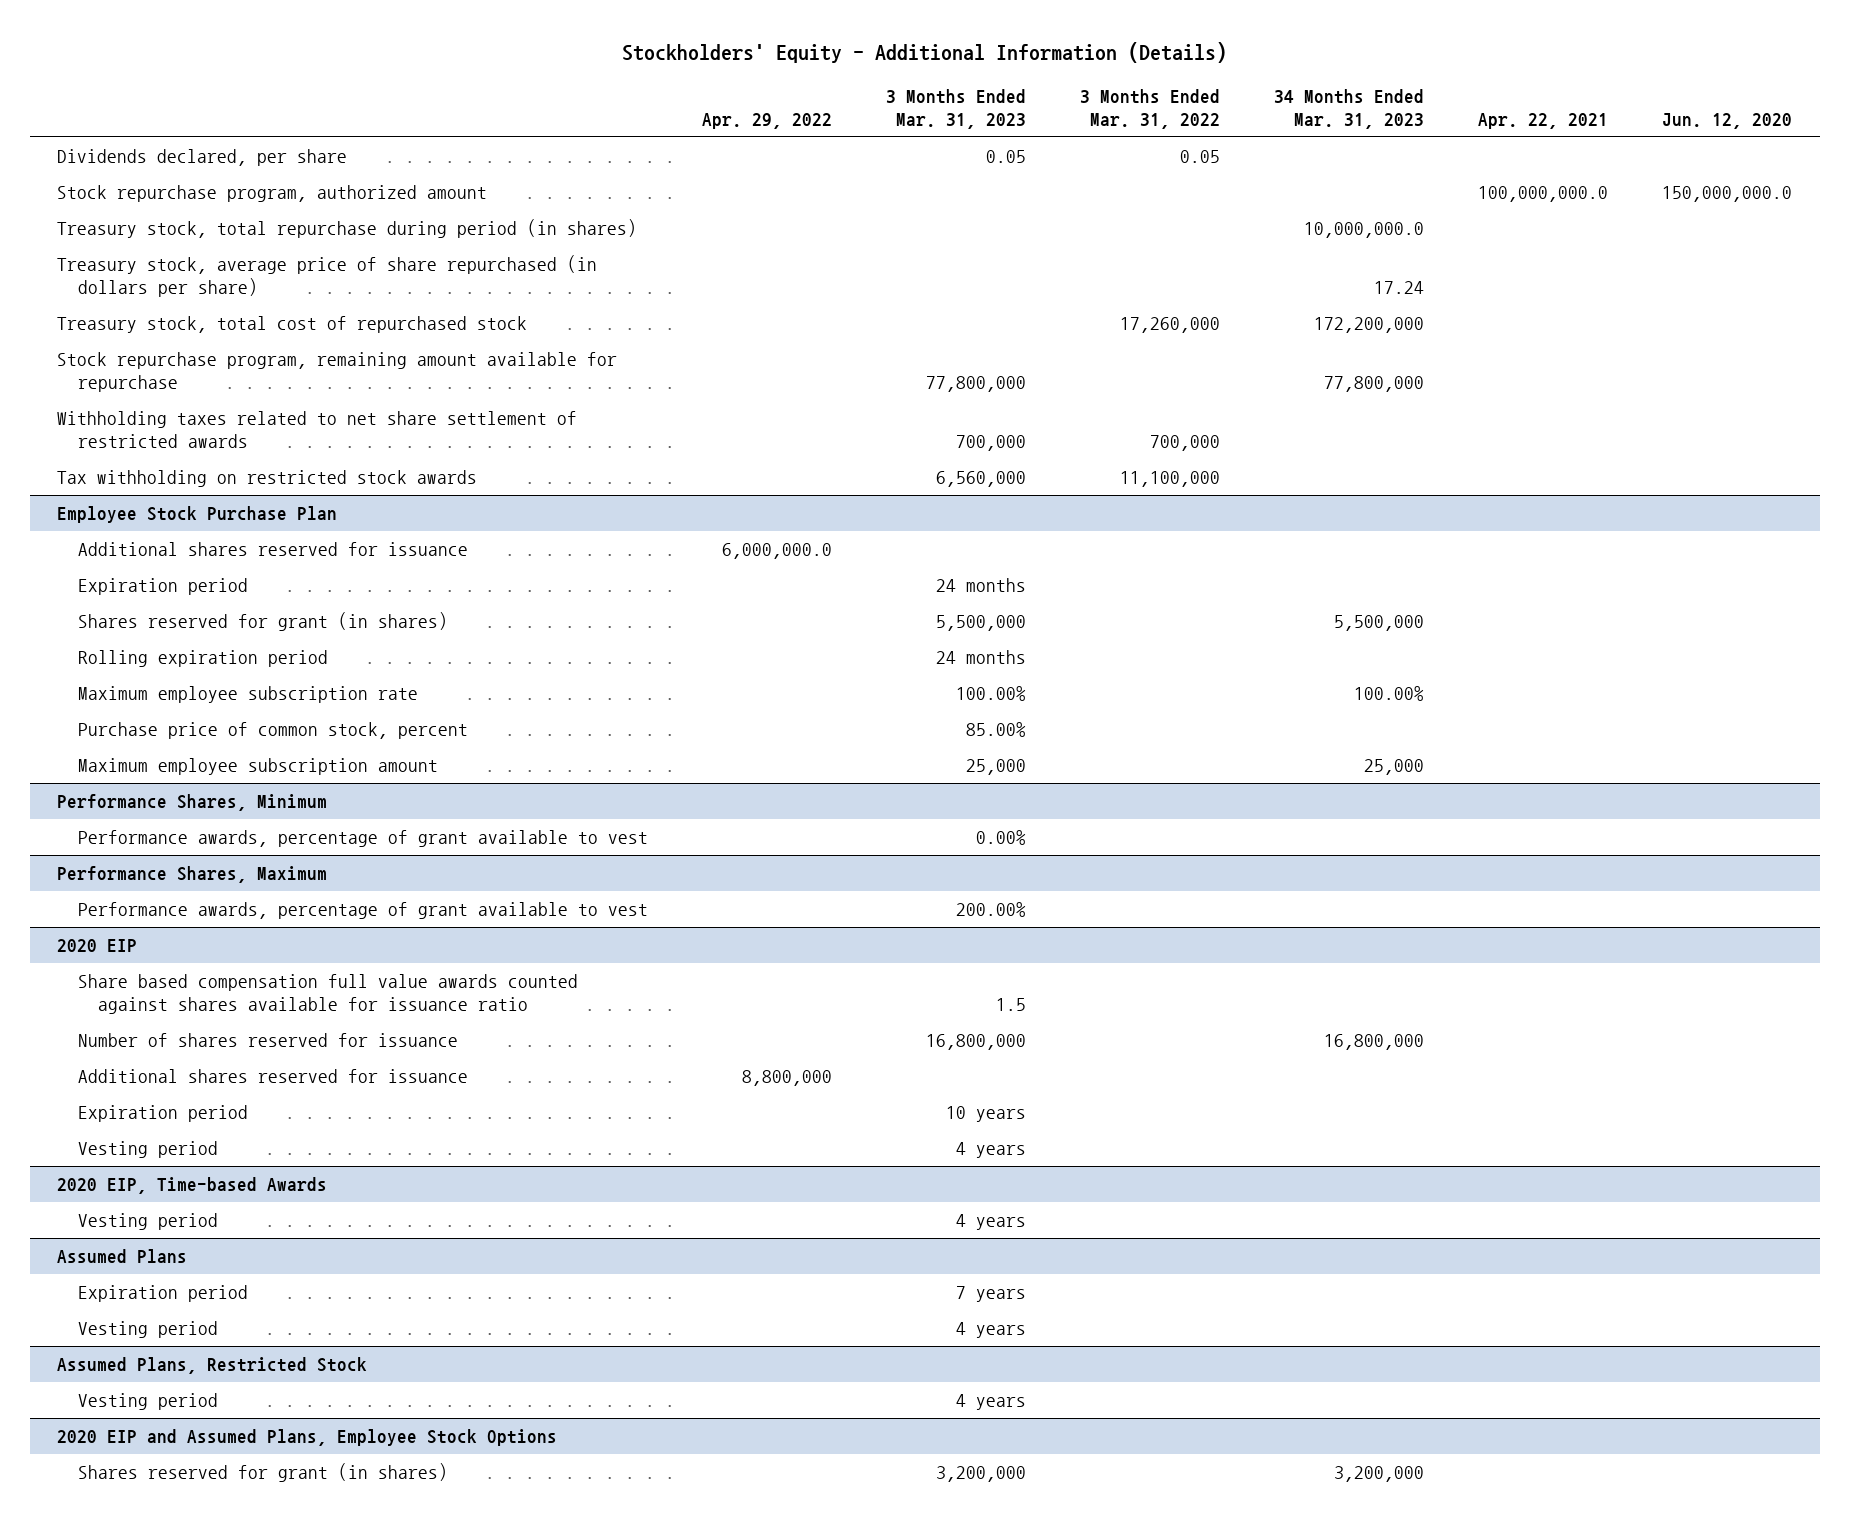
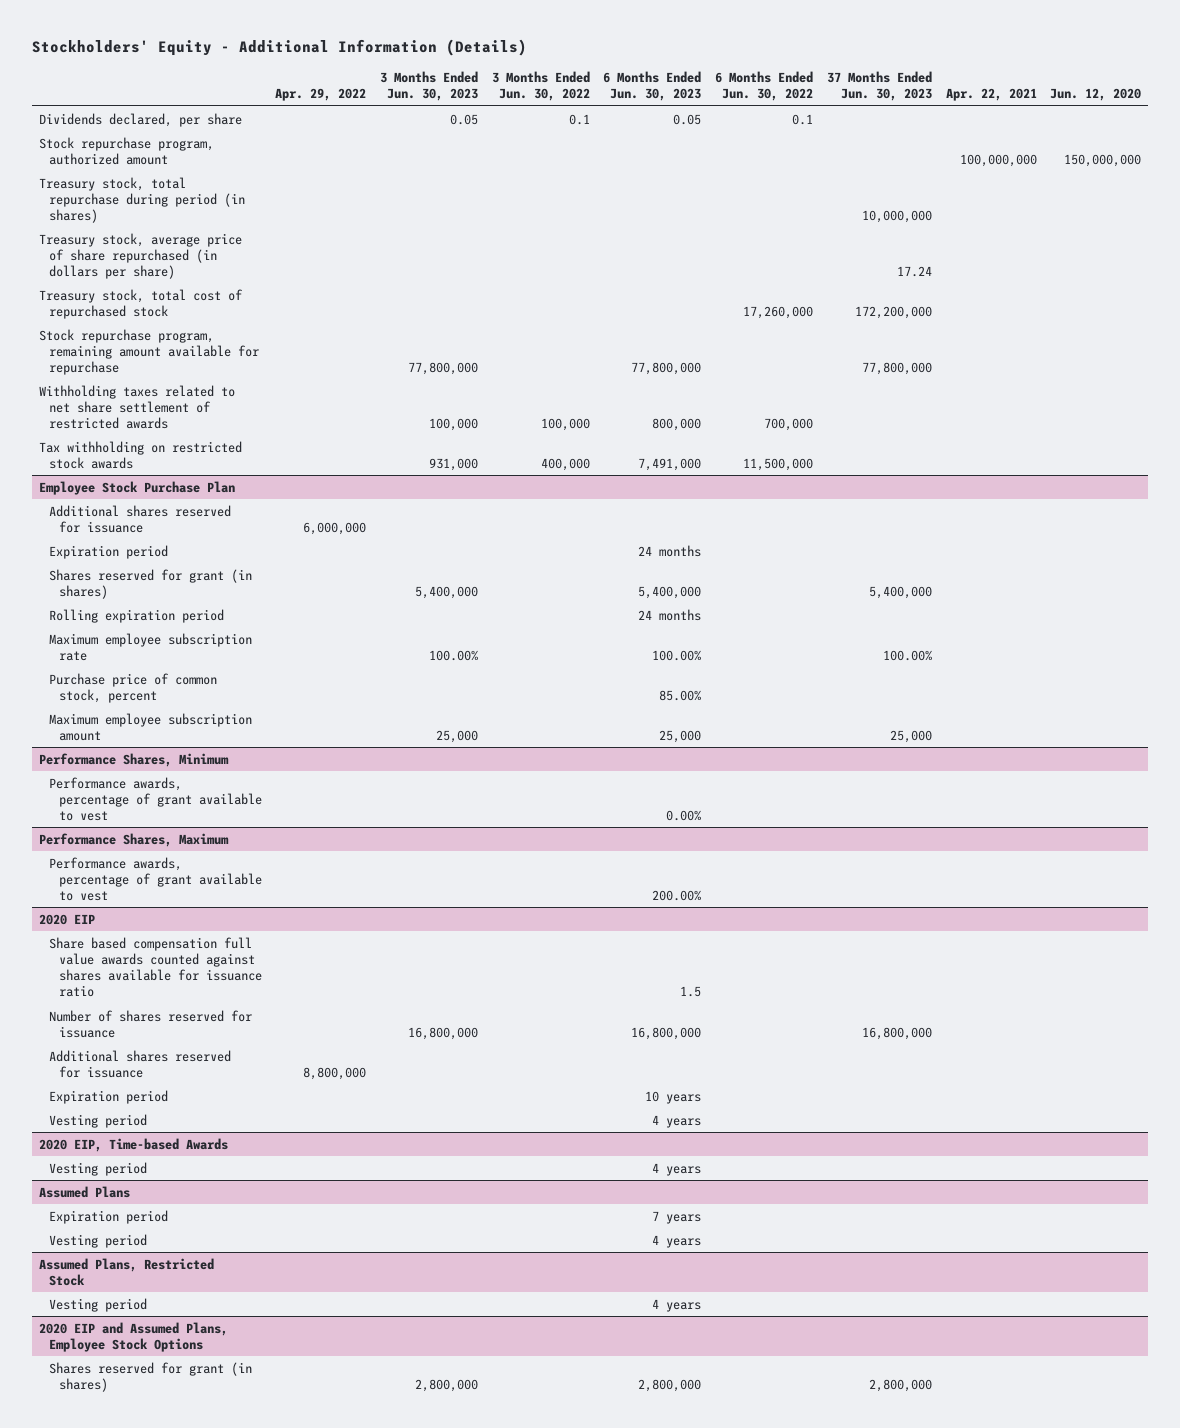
[886,88,1027,129] 3 Months Ended Mar. 31, 2023 -> none
[1080,88,1221,129] 3 Months Ended Mar. 31, 2022 -> none
[1274,88,1425,129] 34 Months Ended Mar. 31, 2023 -> none
none -> [379,71,478,102] 3 Months Ended Jun. 30, 2023
none -> [491,71,590,102] 3 Months Ended Jun. 30, 2022
none -> [603,71,702,102] 6 Months Ended Jun. 30, 2023
none -> [715,71,814,102] 6 Months Ended Jun. 30, 2022
none -> [826,71,932,102] 37 Months Ended Jun. 30, 2023
[1478,186,1609,203] 100,000,000.0 -> [959,153,1037,167] 100,000,000
[1662,186,1793,203] 150,000,000.0 -> [1064,153,1142,167] 150,000,000
[721,543,832,560] 6,000,000.0 -> [303,521,367,535] 6,000,000

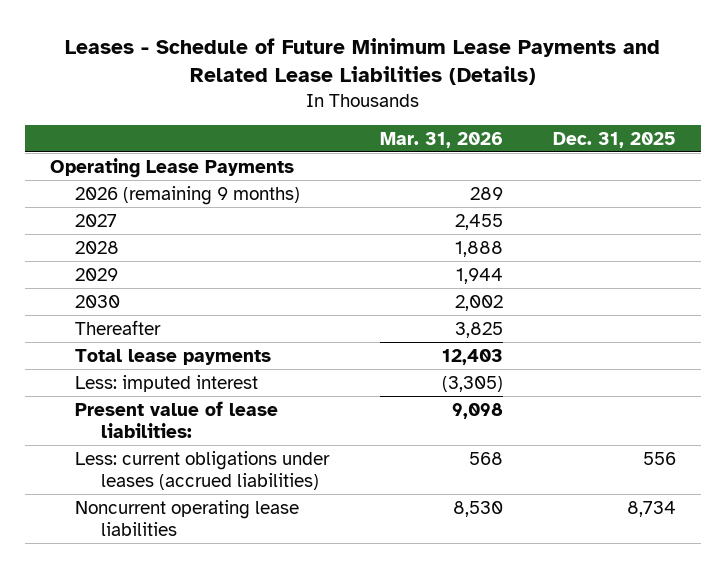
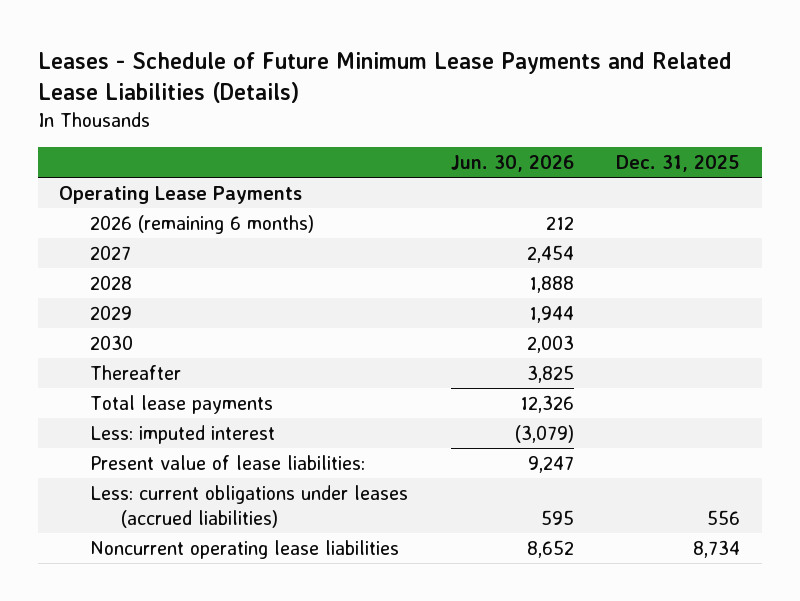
[379,131,503,148] Mar. 31, 2026 -> none
none -> [450,155,574,173] Jun. 30, 2026
[75,185,301,205] 2026 (remaining 9 months) -> [89,214,314,234] 2026 (remaining 6 months)

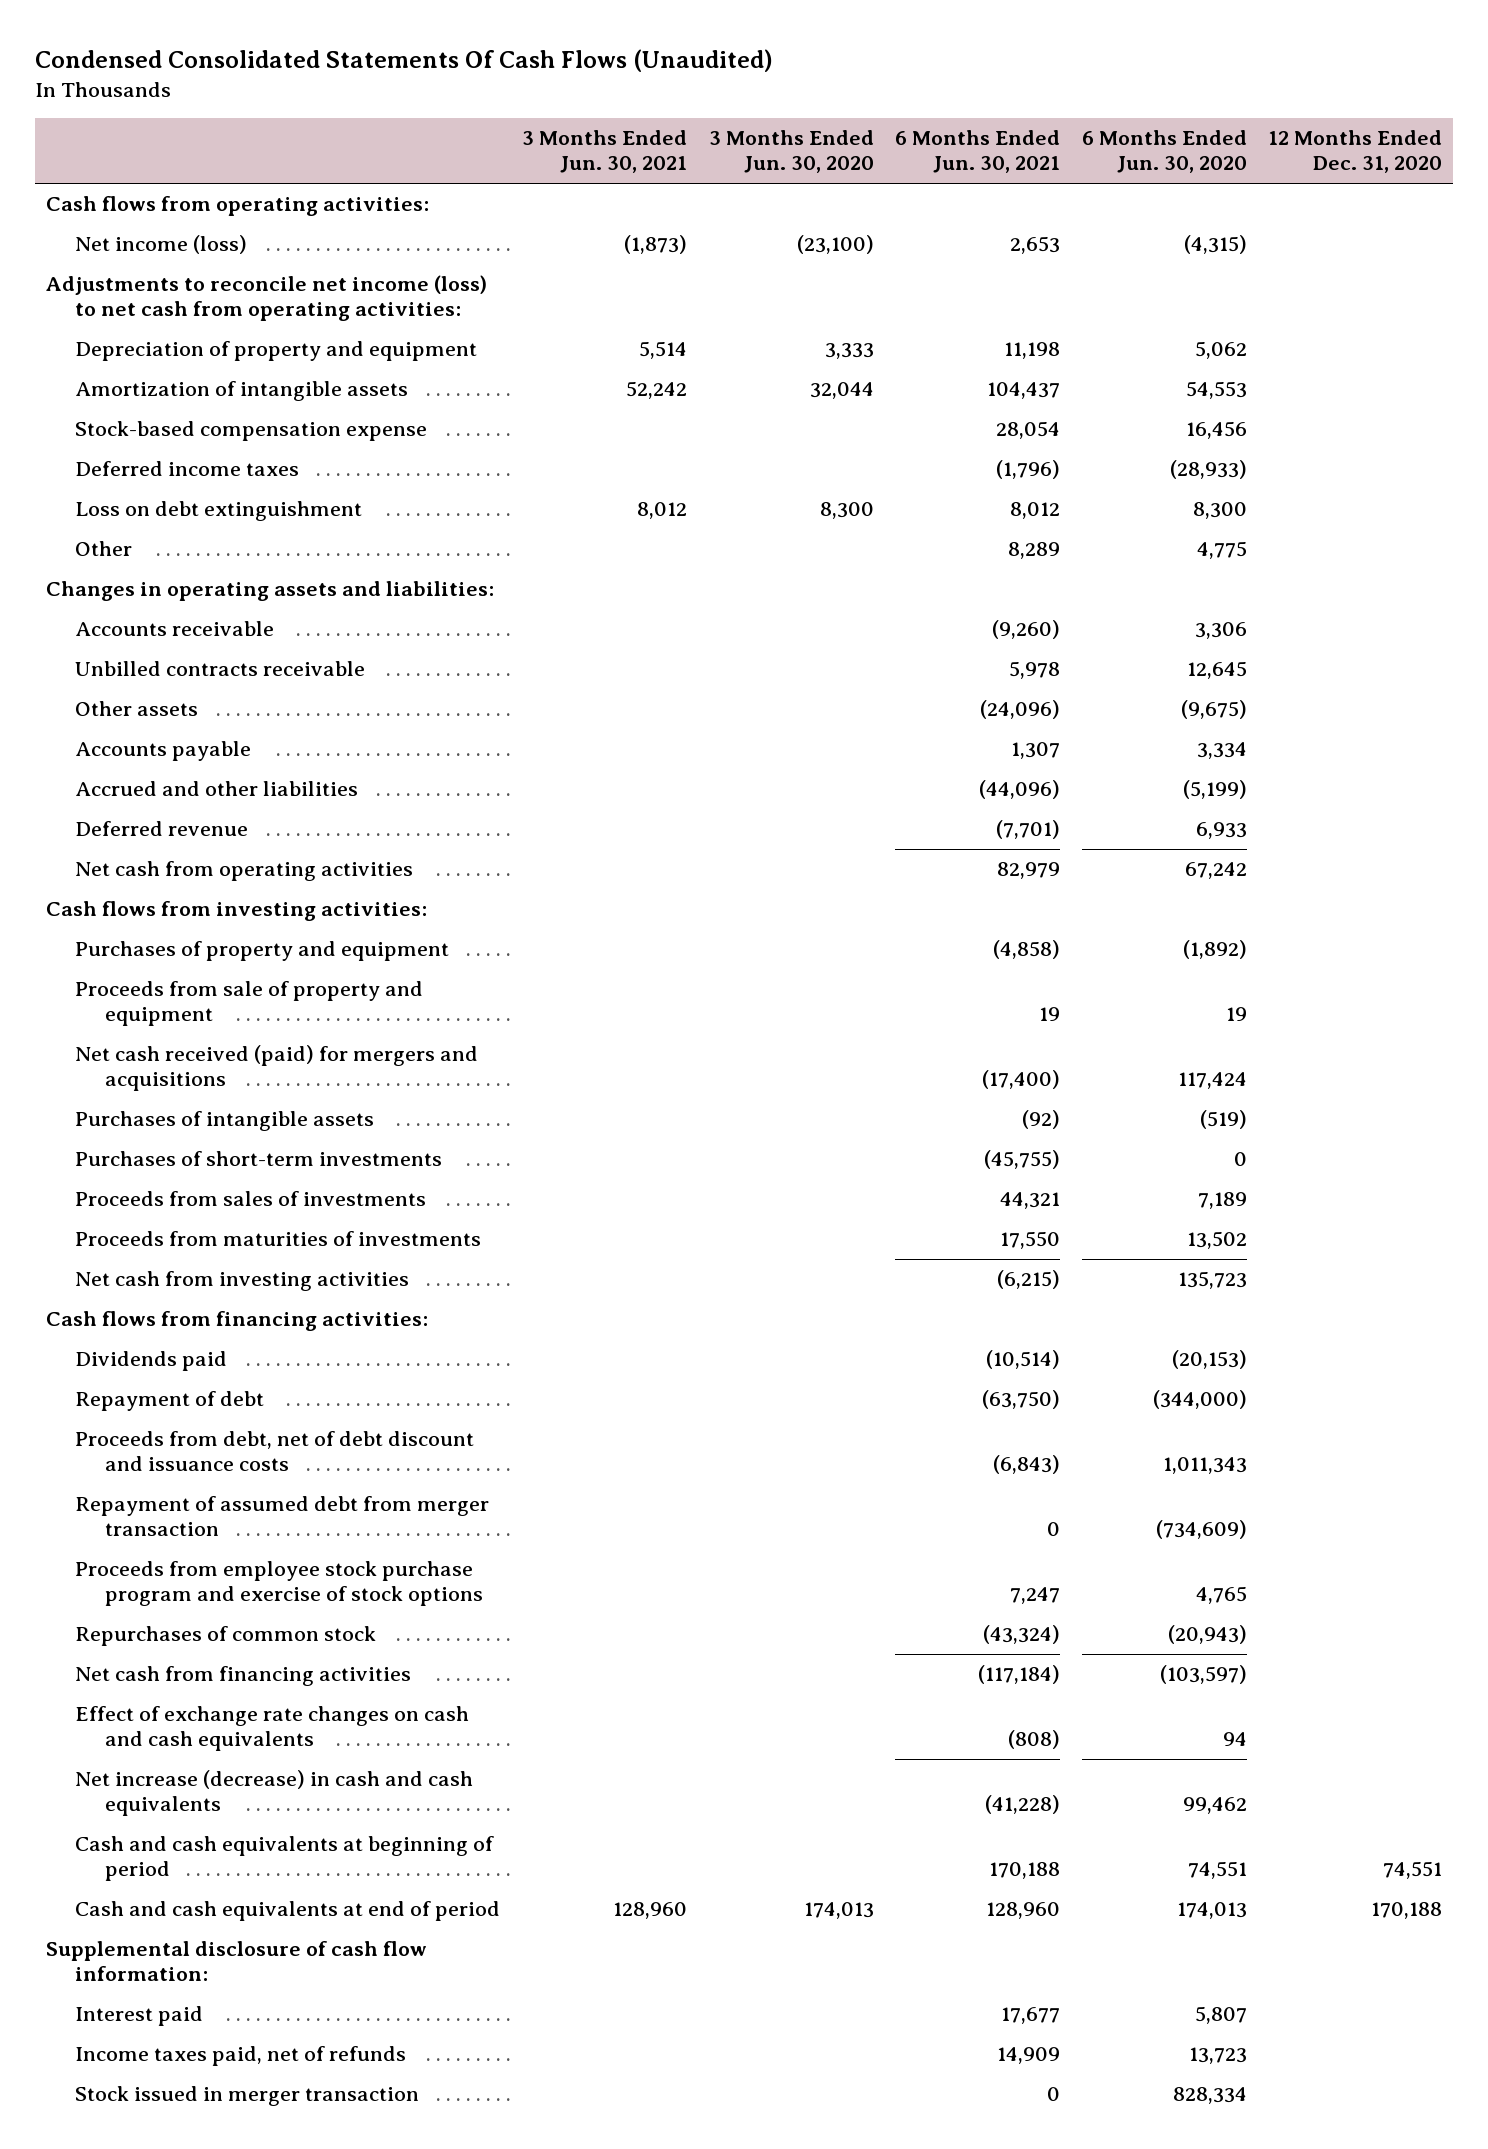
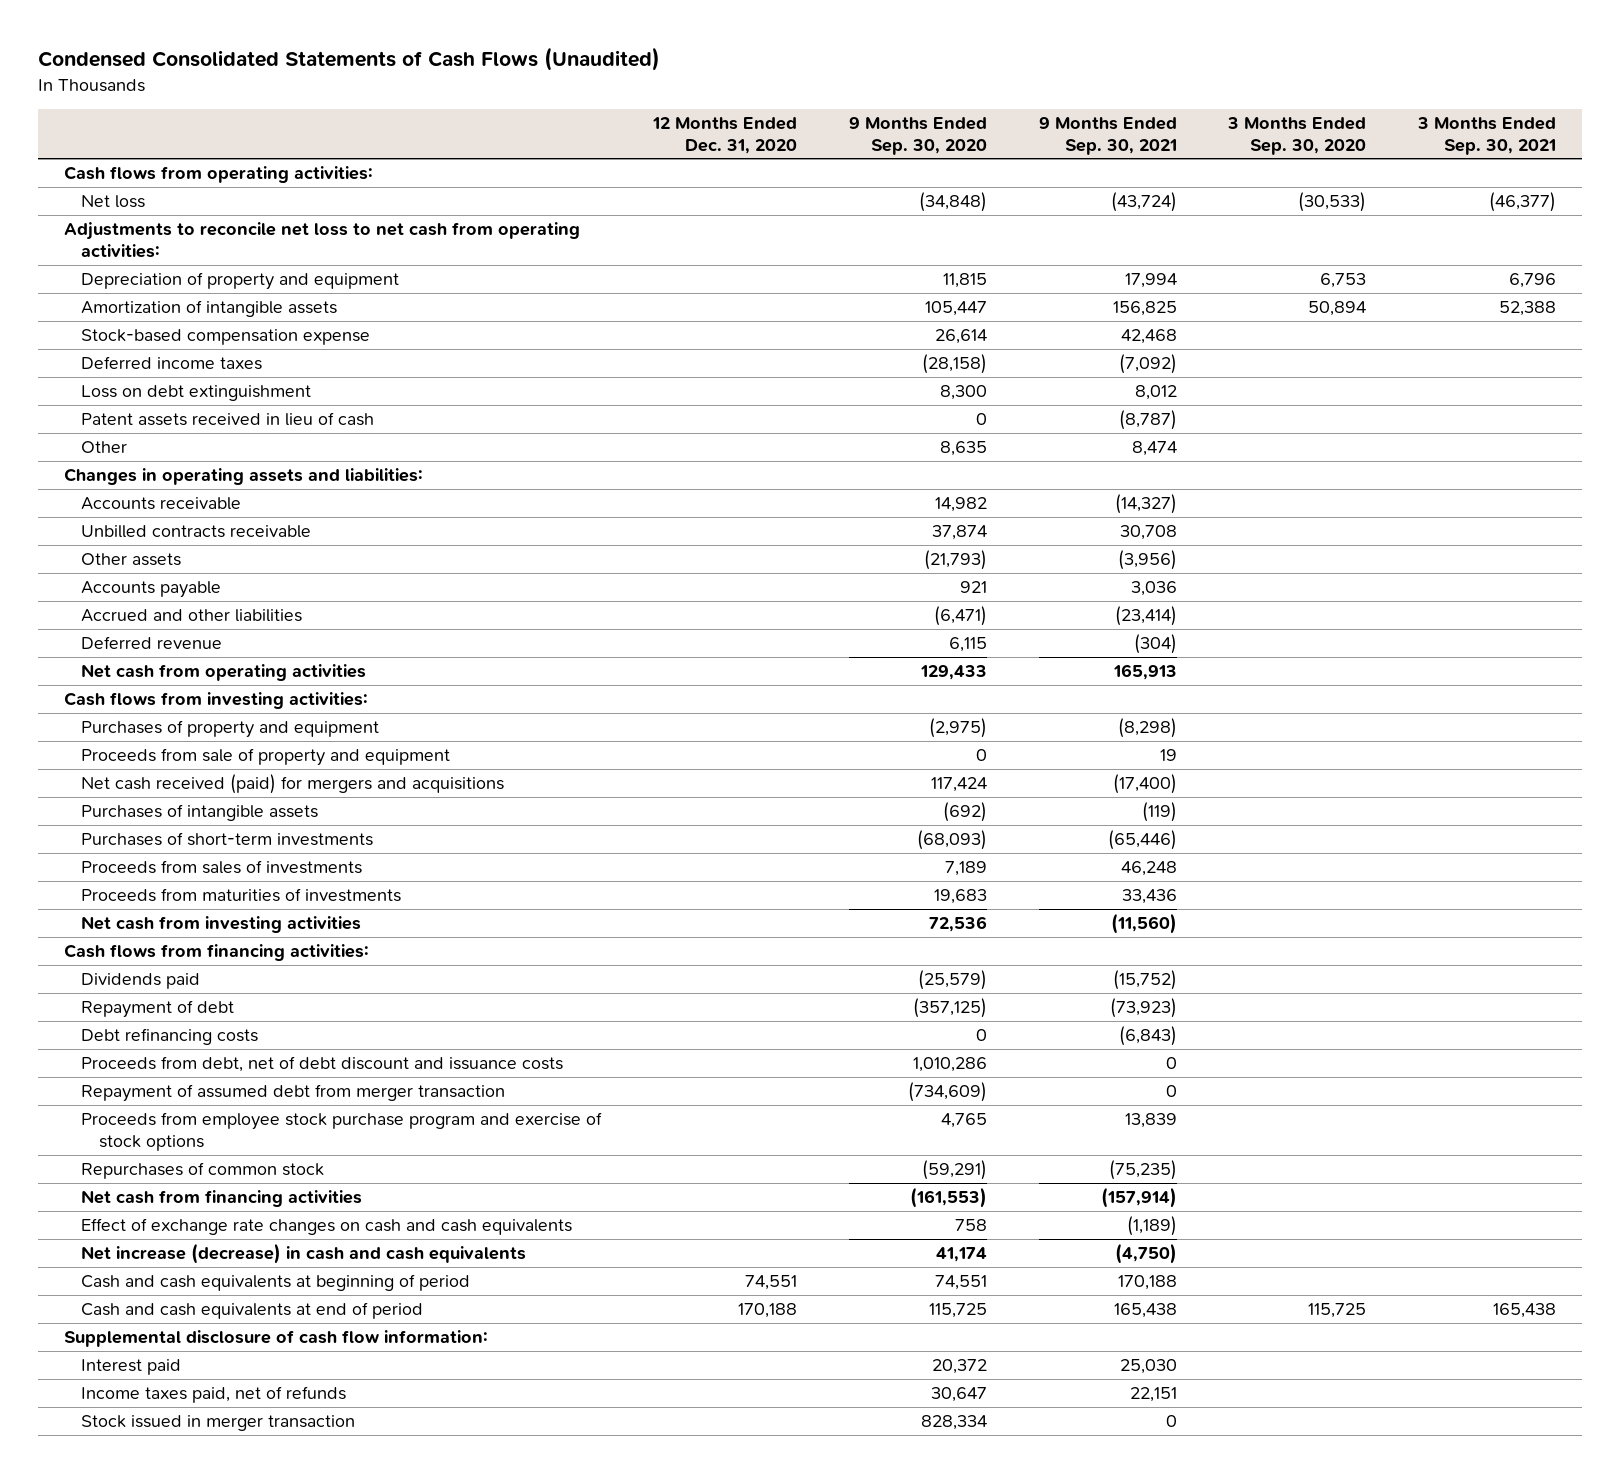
[34,48,773,72] Condensed Consolidated Statements Of Cash Flows (Unaudited) -> [38,47,661,72] Condensed Consolidated Statements of Cash Flows (Unaudited)
[522,130,688,174] 3 Months Ended Jun. 30, 2021 -> none
[708,130,874,174] 3 Months Ended Jun. 30, 2020 -> none
[895,130,1061,174] 6 Months Ended Jun. 30, 2021 -> none
[1081,130,1247,174] 6 Months Ended Jun. 30, 2020 -> none
none -> [848,116,987,155] 9 Months Ended Sep. 30, 2020
none -> [1038,116,1177,155] 9 Months Ended Sep. 30, 2021
none -> [1227,116,1367,155] 3 Months Ended Sep. 30, 2020
none -> [1416,116,1556,155] 3 Months Ended Sep. 30, 2021
[75,235,248,255] Net income (loss) -> [81,195,146,209] Net loss
[45,275,487,322] Adjustments to reconcile net income (loss) to net cash from operating activities: -> [64,222,581,258] Adjustments to reconcile net loss to net cash from operating activities:
none -> [81,412,375,427] Patent assets received in lieu of cash
none -> [81,1028,259,1046] Debt refinancing costs

